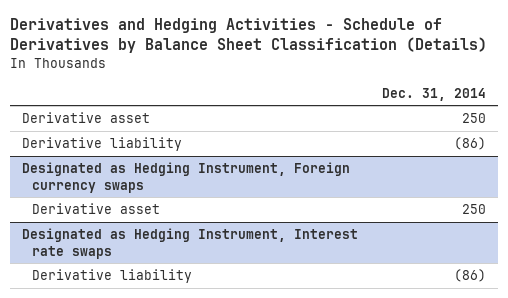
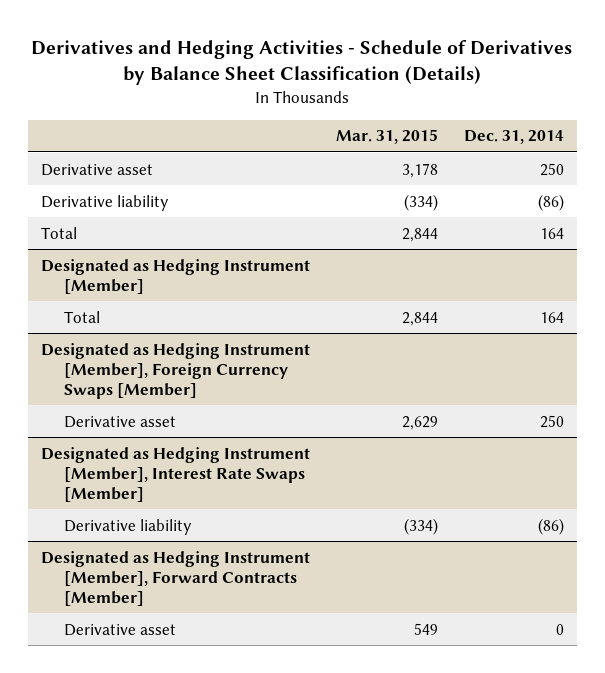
none -> [335,129,438,145] Mar. 31, 2015
none -> [40,226,77,239] Total
none -> [40,258,310,294] Designated as Hedging Instrument [Member]
none -> [64,310,101,323] Total
[22,162,351,193] Designated as Hedging Instrument, Foreign currency swaps -> [40,342,310,399] Designated as Hedging Instrument [Member], Foreign Currency Swaps [Member]
[22,228,359,259] Designated as Hedging Instrument, Interest rate swaps -> [40,446,310,502] Designated as Hedging Instrument [Member], Interest Rate Swaps [Member]
none -> [40,550,310,606] Designated as Hedging Instrument [Member], Forward Contracts [Member]
none -> [64,623,177,636] Derivative asset

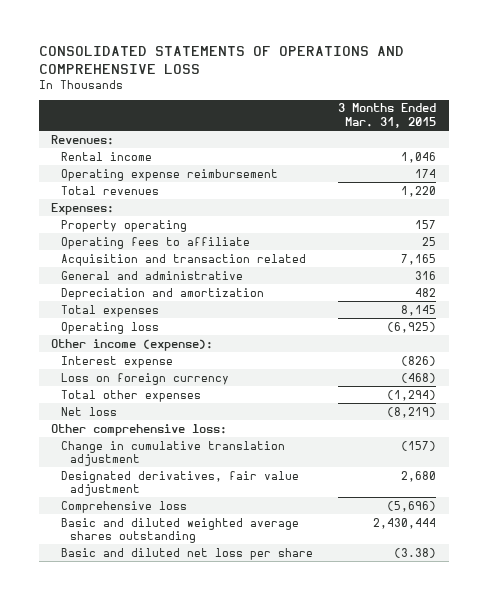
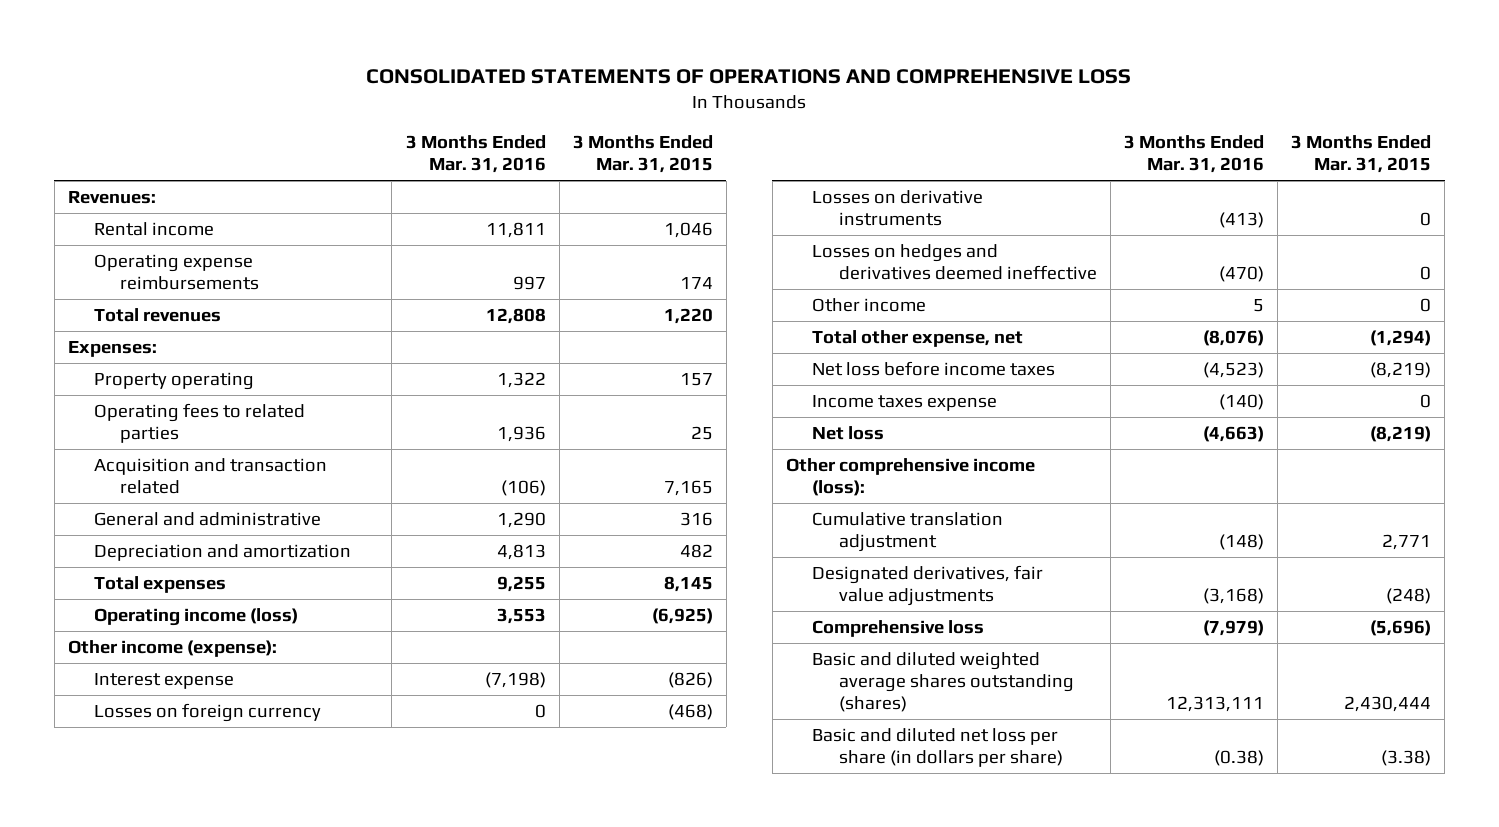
none -> [405,135,546,174] 3 Months Ended Mar. 31, 2016
[60,168,278,181] Operating expense reimbursement -> [94,253,260,291] Operating expense reimbursements
[60,236,250,249] Operating fees to affiliate -> [94,402,306,444] Operating fees to related parties
[60,321,159,334] Operating loss -> [94,607,299,626] Operating income (loss)
[60,372,229,385] Loss on foreign currency -> [94,702,322,722] Losses on foreign currency
none -> [812,189,984,227] Losses on derivative instruments
none -> [812,243,1097,281] Losses on hedges and derivatives deemed ineffective
none -> [812,297,927,312] Other income
[60,389,201,402] Total other expenses -> [812,329,1024,347] Total other expense, net
none -> [812,360,1056,376] Net loss before income taxes
none -> [812,394,998,411] Income taxes expense
[51,423,228,436] Other comprehensive loss: -> [786,457,1036,497] Other comprehensive income (loss):
[60,440,285,467] Change in cumulative translation adjustment -> [812,511,1004,553] Cumulative translation adjustment
[400,440,436,451] (157) -> [1381,534,1431,551] 2,771
[60,470,299,497] Designated derivatives, fair value adjustment -> [812,564,1044,607] Designated derivatives, fair value adjustments
[400,470,436,482] 2,680 -> [1385,588,1431,605] (248)
[60,517,299,544] Basic and diluted weighted average shares outstanding -> [812,651,1074,713] Basic and diluted weighted average shares outstanding (shares)
[60,547,313,560] Basic and diluted net loss per share -> [812,727,1063,768] Basic and diluted net loss per share (in dollars per share)

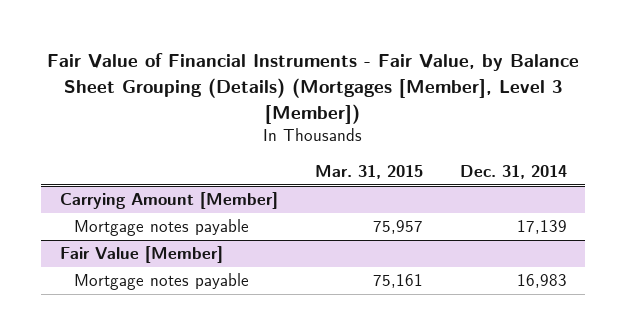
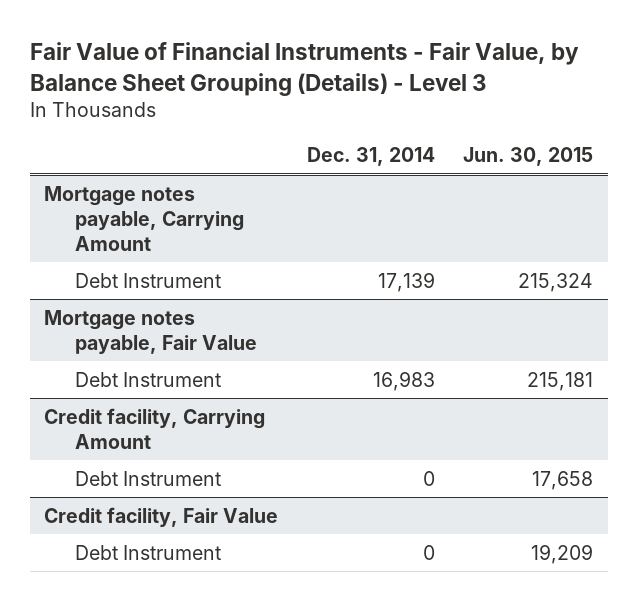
[47,53,580,124] Fair Value of Financial Instruments - Fair Value, by Balance Sheet Grouping (Details) (Mortgages [Member], Level 3 [Member]) -> [29,42,579,96] Fair Value of Financial Instruments - Fair Value, by Balance Sheet Grouping (Details) - Level 3
[314,164,423,179] Mar. 31, 2015 -> none
none -> [463,147,594,167] Jun. 30, 2015
[59,192,278,210] Carrying Amount [Member] -> none
[59,246,223,264] Fair Value [Member] -> none
none -> [43,185,244,251] Mortgage notes payable, Carrying Amount
[74,219,250,237] Mortgage notes payable -> [74,272,221,288] Debt Instrument
none -> [43,309,257,354] Mortgage notes payable, Fair Value
[74,273,250,291] Mortgage notes payable -> [74,371,221,387] Debt Instrument
none -> [43,407,265,449] Credit facility, Carrying Amount
none -> [74,470,221,486] Debt Instrument
none -> [43,506,278,527] Credit facility, Fair Value
none -> [74,544,221,560] Debt Instrument

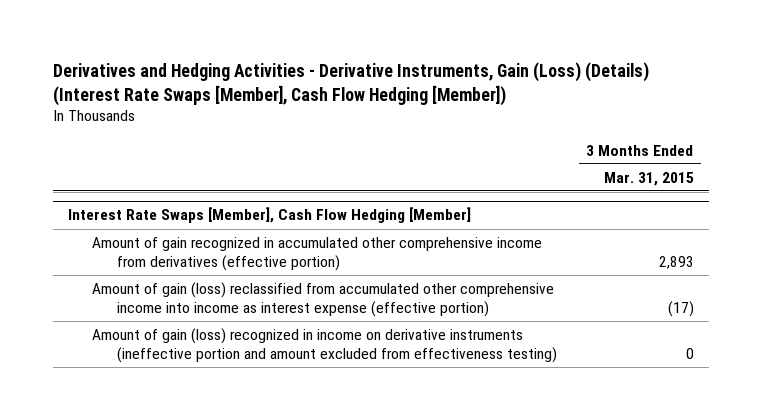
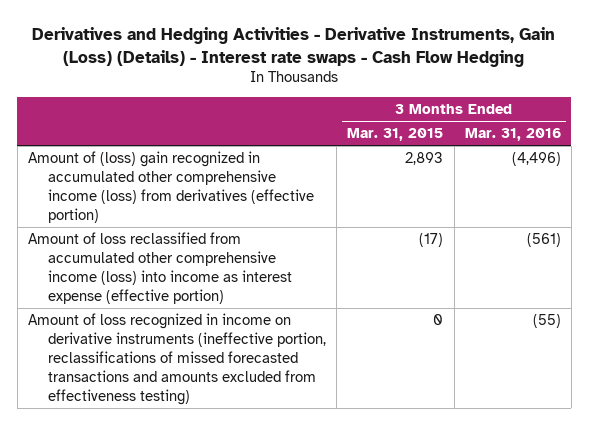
[53,61,650,106] Derivatives and Hedging Activities - Derivative Instruments, Gain (Loss) (Details) (Interest Rate Swaps [Member], Cash Flow Hedging [Member]) -> [32,27,556,67] Derivatives and Hedging Activities - Derivative Instruments, Gain (Loss) (Details) - Interest rate swaps - Cash Flow Hedging
none -> [464,128,561,142] Mar. 31, 2016
[68,207,472,224] Interest Rate Swaps [Member], Cash Flow Hedging [Member] -> none
[92,236,543,272] Amount of gain recognized in accumulated other comprehensive income from derivatives (effective portion) -> [27,151,315,223] Amount of (loss) gain recognized in accumulated other comprehensive income (loss) from derivatives (effective portion)
[92,281,555,318] Amount of gain (loss) reclassified from accumulated other comprehensive income into income as interest expense (effective portion) -> [27,232,293,304] Amount of loss reclassified from accumulated other comprehensive income (loss) into income as interest expense (effective portion)
[92,327,557,364] Amount of gain (loss) recognized in income on derivative instruments (ineffective portion and amount excluded from effectiveness testing) -> [27,313,327,405] Amount of loss recognized in income on derivative instruments (ineffective portion, reclassifications of missed forecasted transactions and amounts excluded from effectiveness testing)

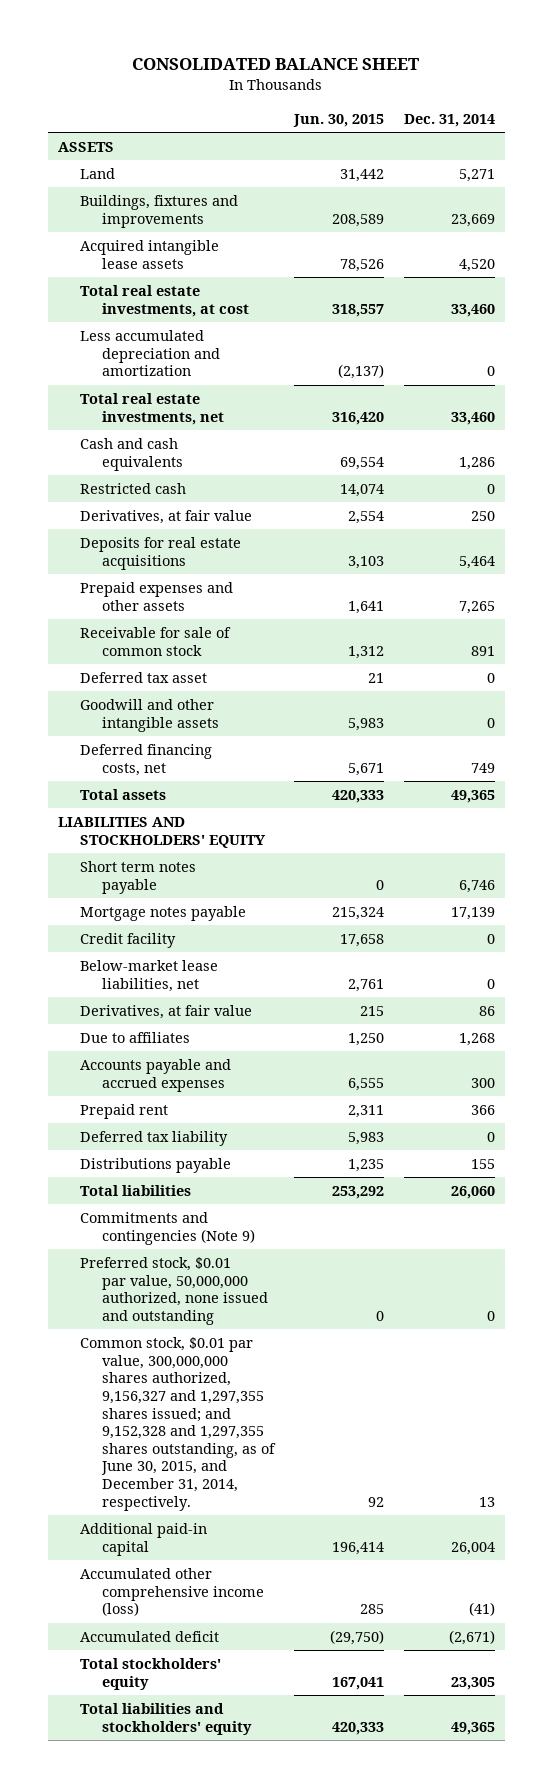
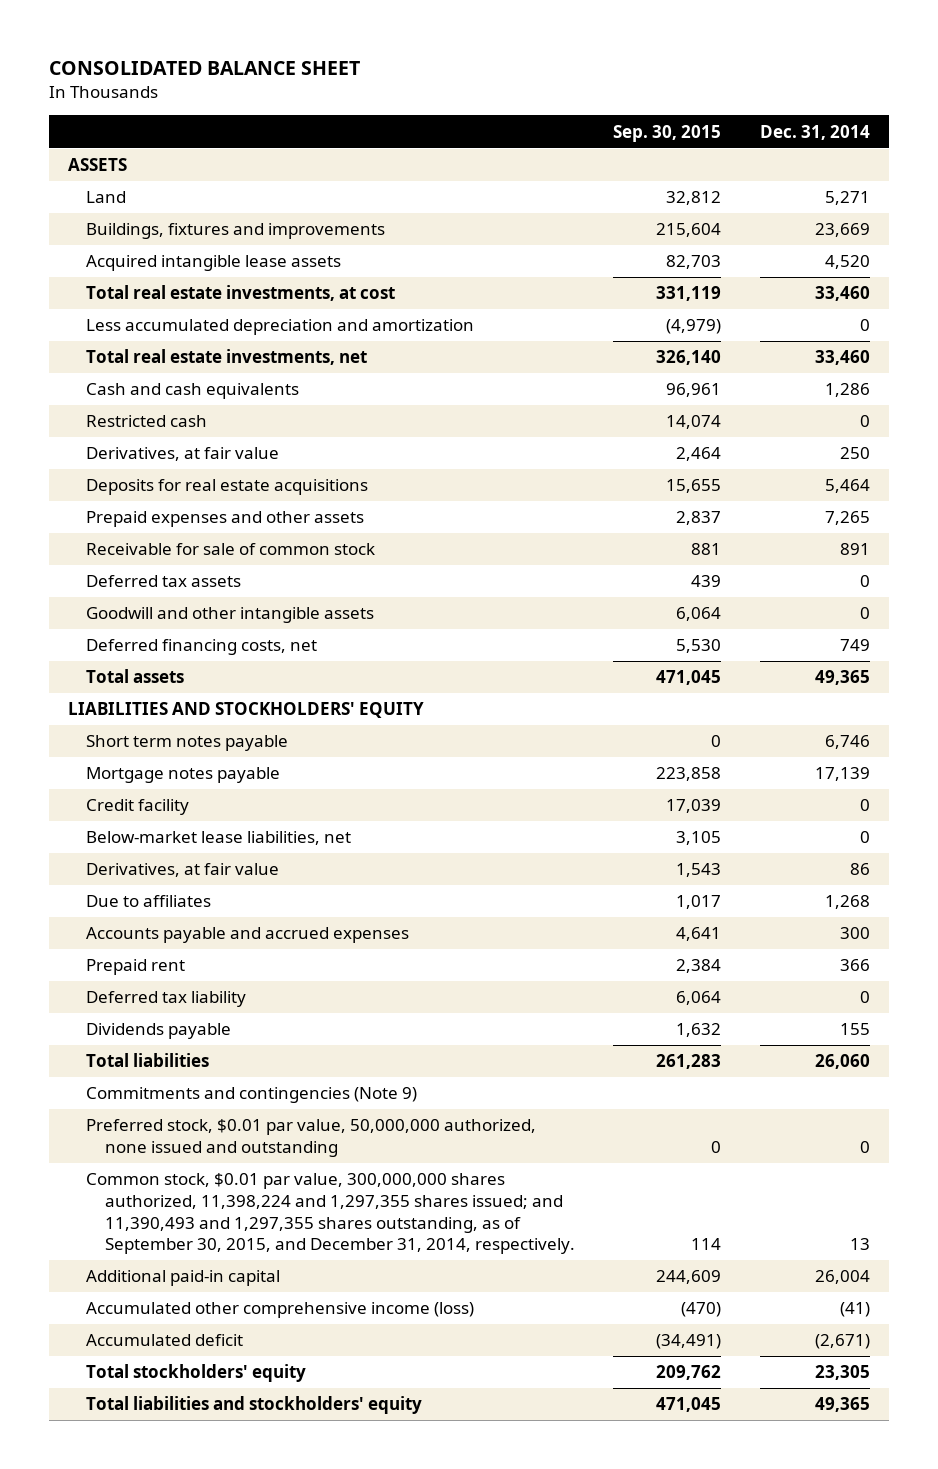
[293,113,385,127] Jun. 30, 2015 -> none
none -> [613,124,722,142] Sep. 30, 2015
[79,671,207,683] Deferred tax asset -> [86,575,242,588] Deferred tax assets
[79,1157,231,1173] Distributions payable -> [86,1023,232,1040] Dividends payable
[79,1336,277,1511] Common stock, $0.01 par value, 300,000,000 shares authorized, 9,156,327 and 1,297,355 shares issued; and 9,152,328 and 1,297,355 shares outstanding, as of June 30, 2015, and December 31, 2014, respectively. -> [86,1173,575,1255] Common stock, $0.01 par value, 300,000,000 shares authorized, 11,398,224 and 1,297,355 shares issued; and 11,390,493 and 1,297,355 shares outstanding, as of September 30, 2015, and December 31, 2014, respectively.

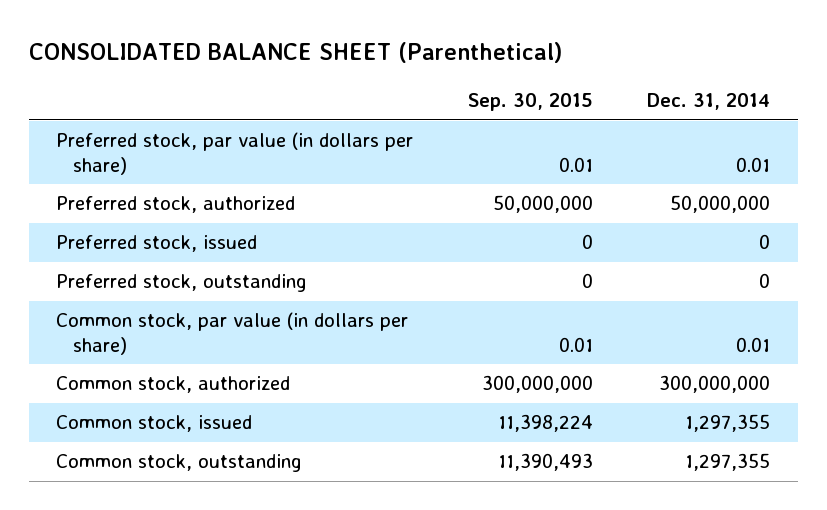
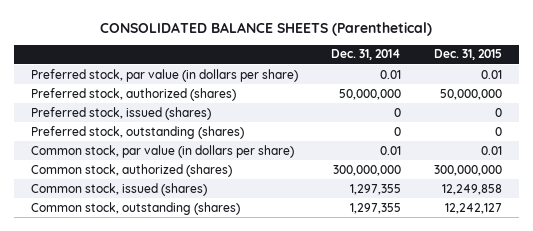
[29,42,563,64] CONSOLIDATED BALANCE SHEET (Parenthetical) -> [100,21,433,36] CONSOLIDATED BALANCE SHEETS (Parenthetical)
[467,93,593,112] Sep. 30, 2015 -> none
none -> [434,49,503,61] Dec. 31, 2015
[56,196,296,214] Preferred stock, authorized -> [30,87,236,101] Preferred stock, authorized (shares)
[56,235,258,253] Preferred stock, issued -> [30,106,211,120] Preferred stock, issued (shares)
[56,274,308,293] Preferred stock, outstanding -> [30,125,244,139] Preferred stock, outstanding (shares)
[56,376,291,394] Common stock, authorized -> [30,163,232,177] Common stock, authorized (shares)
[56,415,253,433] Common stock, issued -> [30,182,207,196] Common stock, issued (shares)
[56,454,303,473] Common stock, outstanding -> [30,201,240,215] Common stock, outstanding (shares)

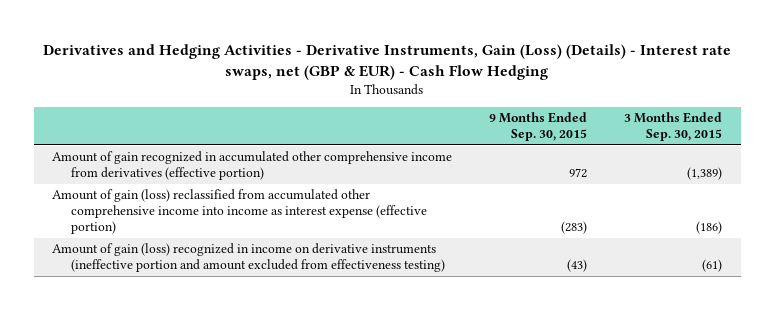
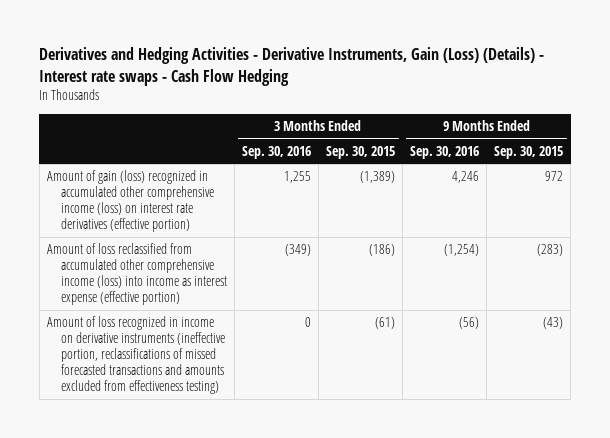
[43,43,732,80] Derivatives and Hedging Activities - Derivative Instruments, Gain (Loss) (Details) - Interest rate swaps, net (GBP & EUR) - Cash Flow Hedging -> [39,47,545,86] Derivatives and Hedging Activities - Derivative Instruments, Gain (Loss) (Details) - Interest rate swaps - Cash Flow Hedging
none -> [241,145,311,159] Sep. 30, 2016
none -> [410,145,480,159] Sep. 30, 2016
[52,151,453,181] Amount of gain recognized in accumulated other comprehensive income from derivatives (effective portion) -> [46,170,214,233] Amount of gain (loss) recognized in accumulated other comprehensive income (loss) on interest rate derivatives (effective portion)
[52,189,428,235] Amount of gain (loss) reclassified from accumulated other comprehensive income into income as interest expense (effective portion) -> [46,243,227,306] Amount of loss reclassified from accumulated other comprehensive income (loss) into income as interest expense (effective portion)
[52,243,446,273] Amount of gain (loss) recognized in income on derivative instruments (ineffective portion and amount excluded from effectiveness testing) -> [46,316,225,395] Amount of loss recognized in income on derivative instruments (ineffective portion, reclassifications of missed forecasted transactions and amounts excluded from effectiveness testing)

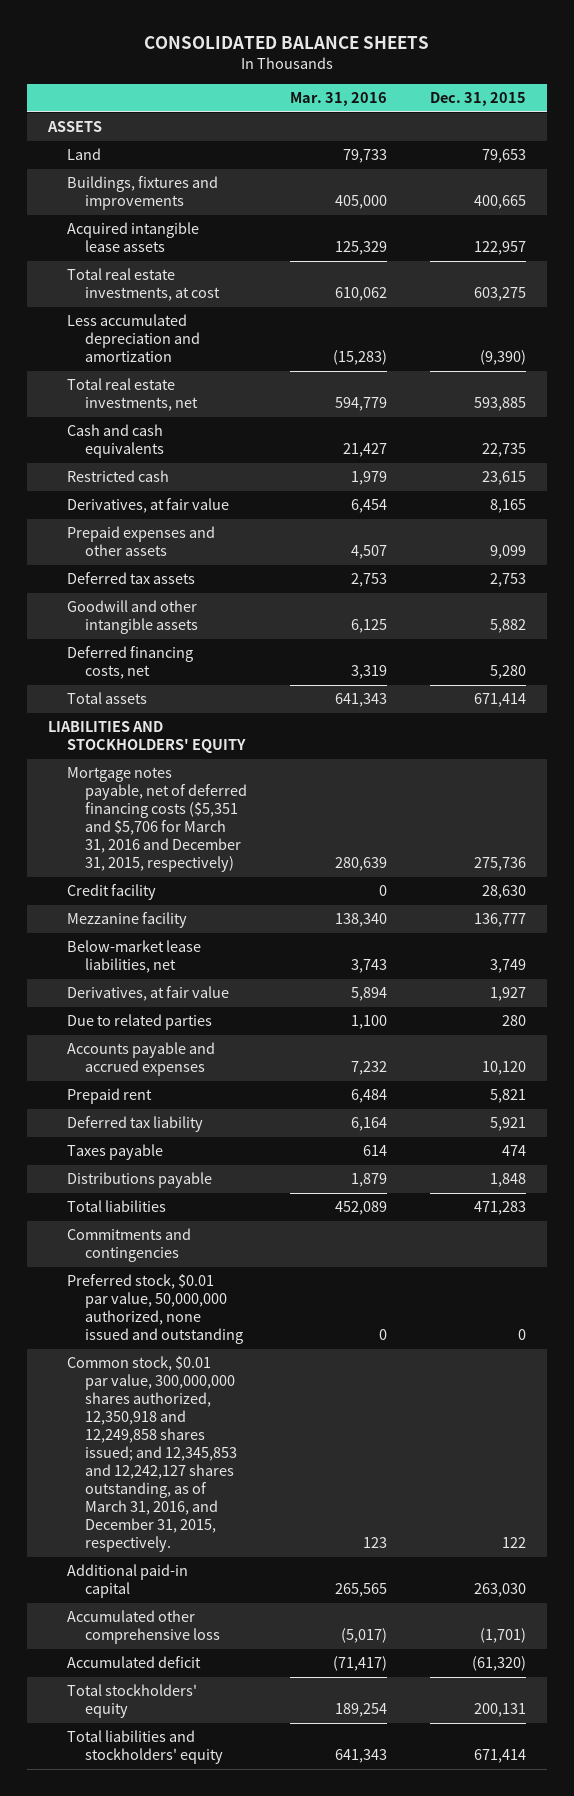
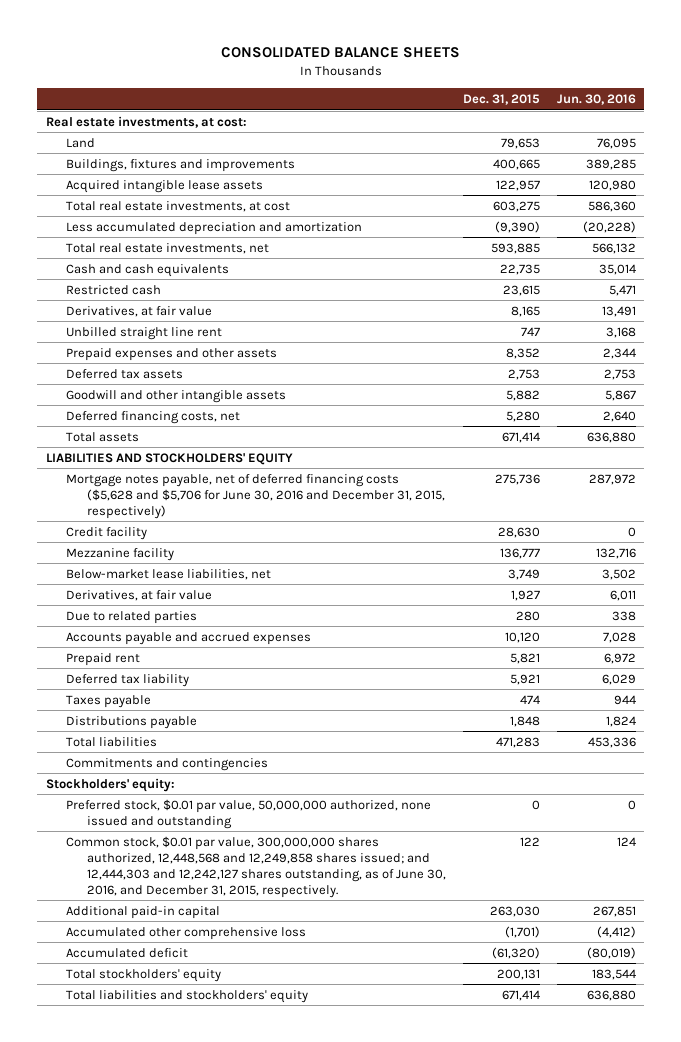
[290,92,388,107] Mar. 31, 2016 -> none
none -> [556,94,636,106] Jun. 30, 2016
[47,121,103,133] ASSETS -> none
none -> [45,115,247,128] Real estate investments, at cost:
none -> [66,326,223,340] Unbilled straight line rent
[489,545,526,560] 9,099 -> [505,347,540,359] 8,352
[66,767,248,873] Mortgage notes payable, net of deferred financing costs ($5,351 and $5,706 for March 31, 2016 and December 31, 2015, respectively) -> [66,473,445,519] Mortgage notes payable, net of deferred financing costs ($5,628 and $5,706 for June 30, 2016 and December 31, 2015, respectively)
none -> [45,777,175,792] Stockholders' equity:
[66,1356,238,1553] Common stock, $0.01 par value, 300,000,000 shares authorized, 12,350,918 and 12,249,858 shares issued; and 12,345,853 and 12,242,127 shares outstanding, as of March 31, 2016, and December 31, 2015, respectively. -> [66,835,446,898] Common stock, $0.01 par value, 300,000,000 shares authorized, 12,448,568 and 12,249,858 shares issued; and 12,444,303 and 12,242,127 shares outstanding, as of June 30, 2016, and December 31, 2015, respectively.

